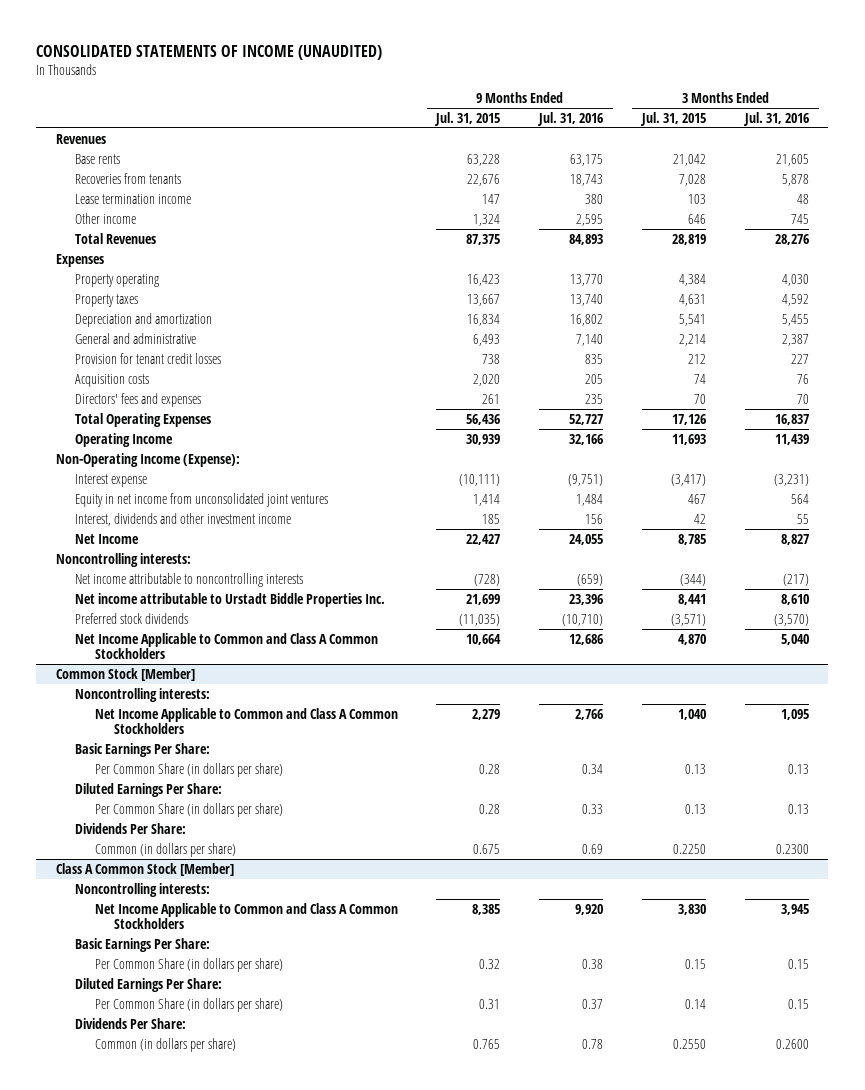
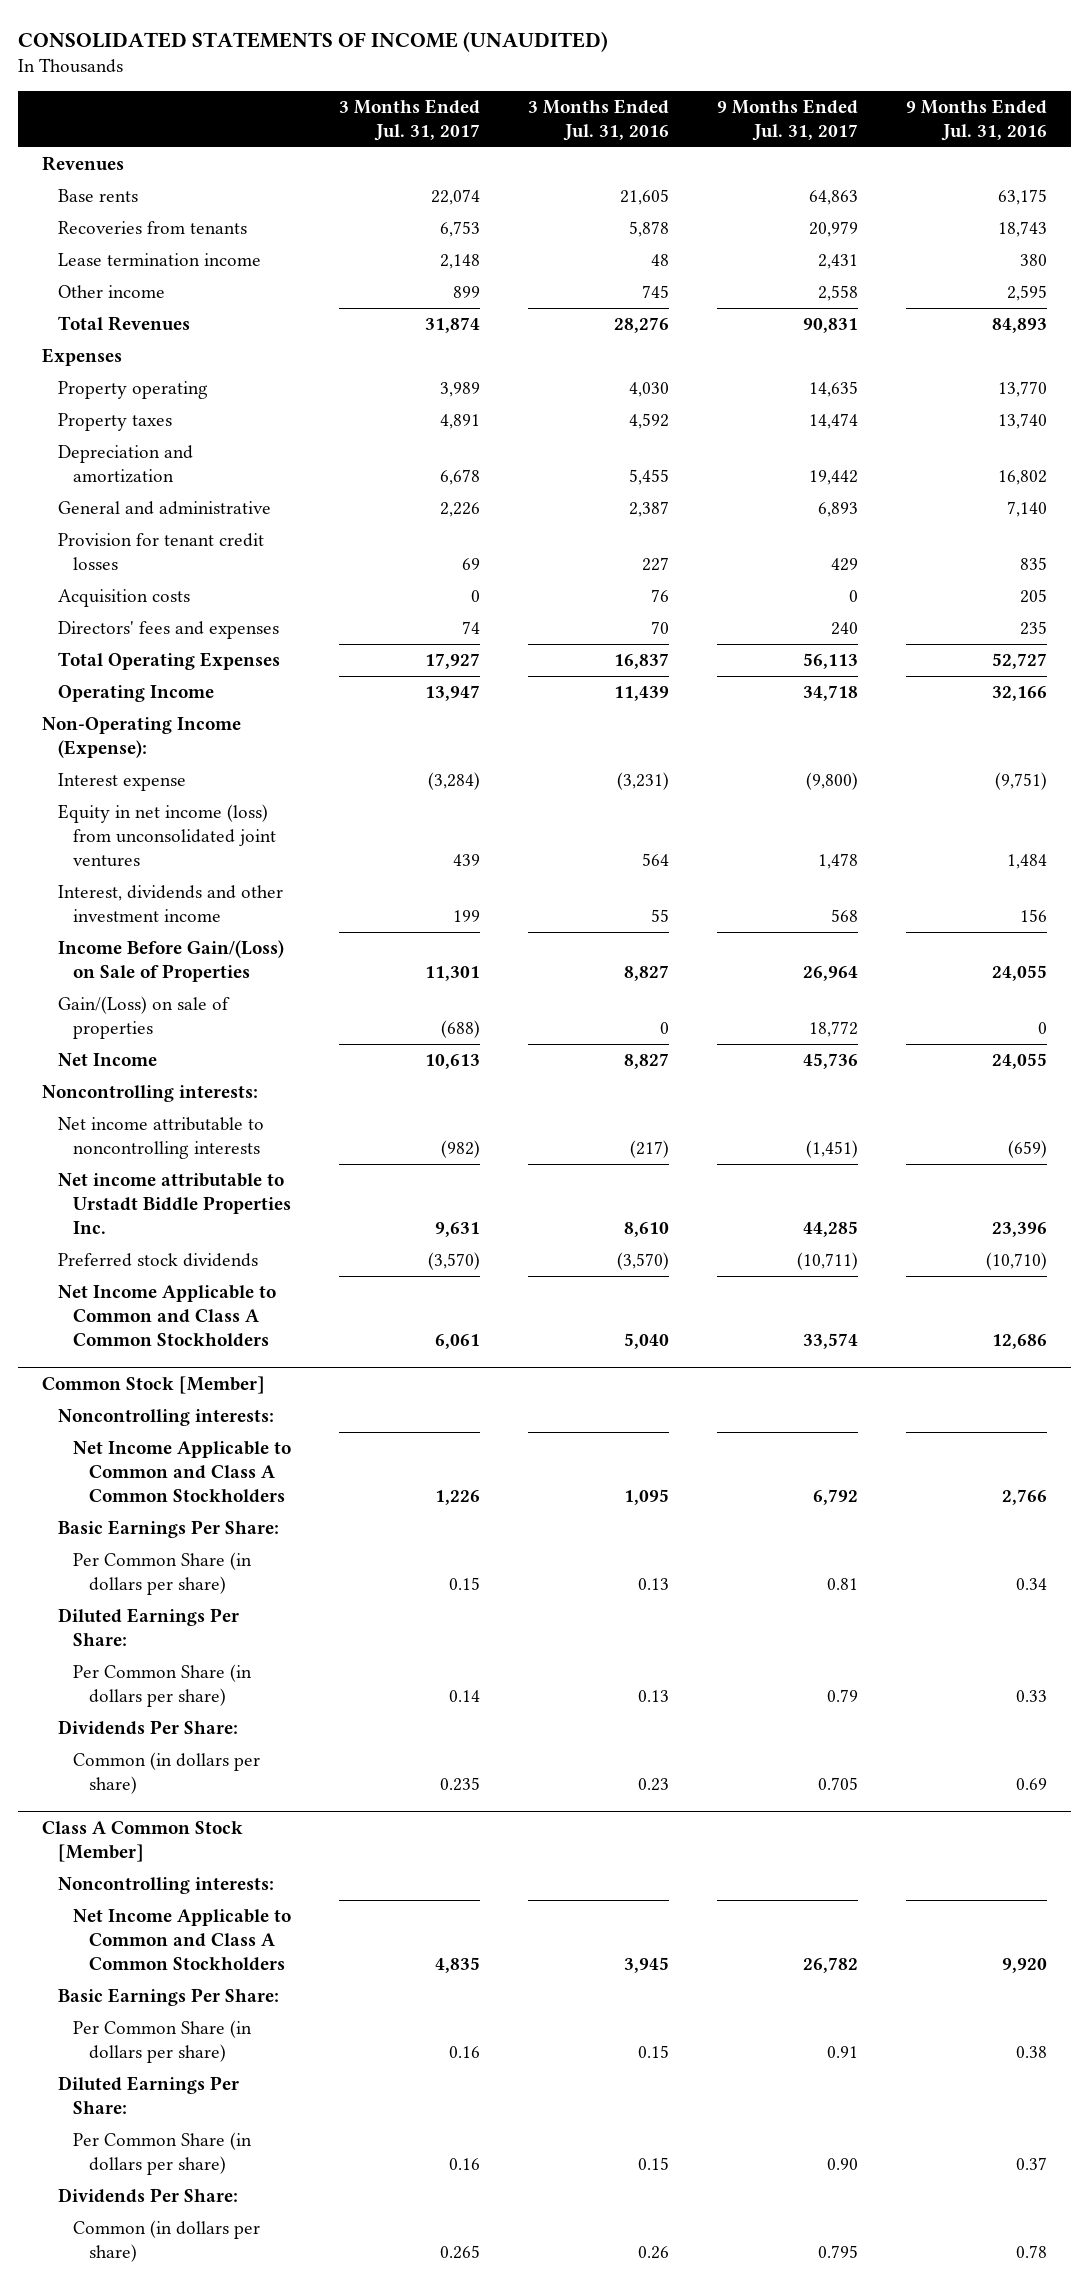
[434,111,501,126] Jul. 31, 2015 -> none
[640,111,707,126] Jul. 31, 2015 -> none
none -> [339,99,481,142] 3 Months Ended Jul. 31, 2017
none -> [717,99,859,142] 9 Months Ended Jul. 31, 2017
[75,492,329,507] Equity in net income from unconsolidated joint ventures -> [57,803,277,867] Equity in net income (loss) from unconsolidated joint ventures
none -> [57,939,284,982] Income Before Gain/(Loss) on Sale of Properties
none -> [57,995,230,1039] Gain/(Loss) on sale of properties
[775,843,809,854] 0.2300 -> [638,1777,670,1791] 0.23
[775,1038,809,1049] 0.2600 -> [638,2245,670,2259] 0.26

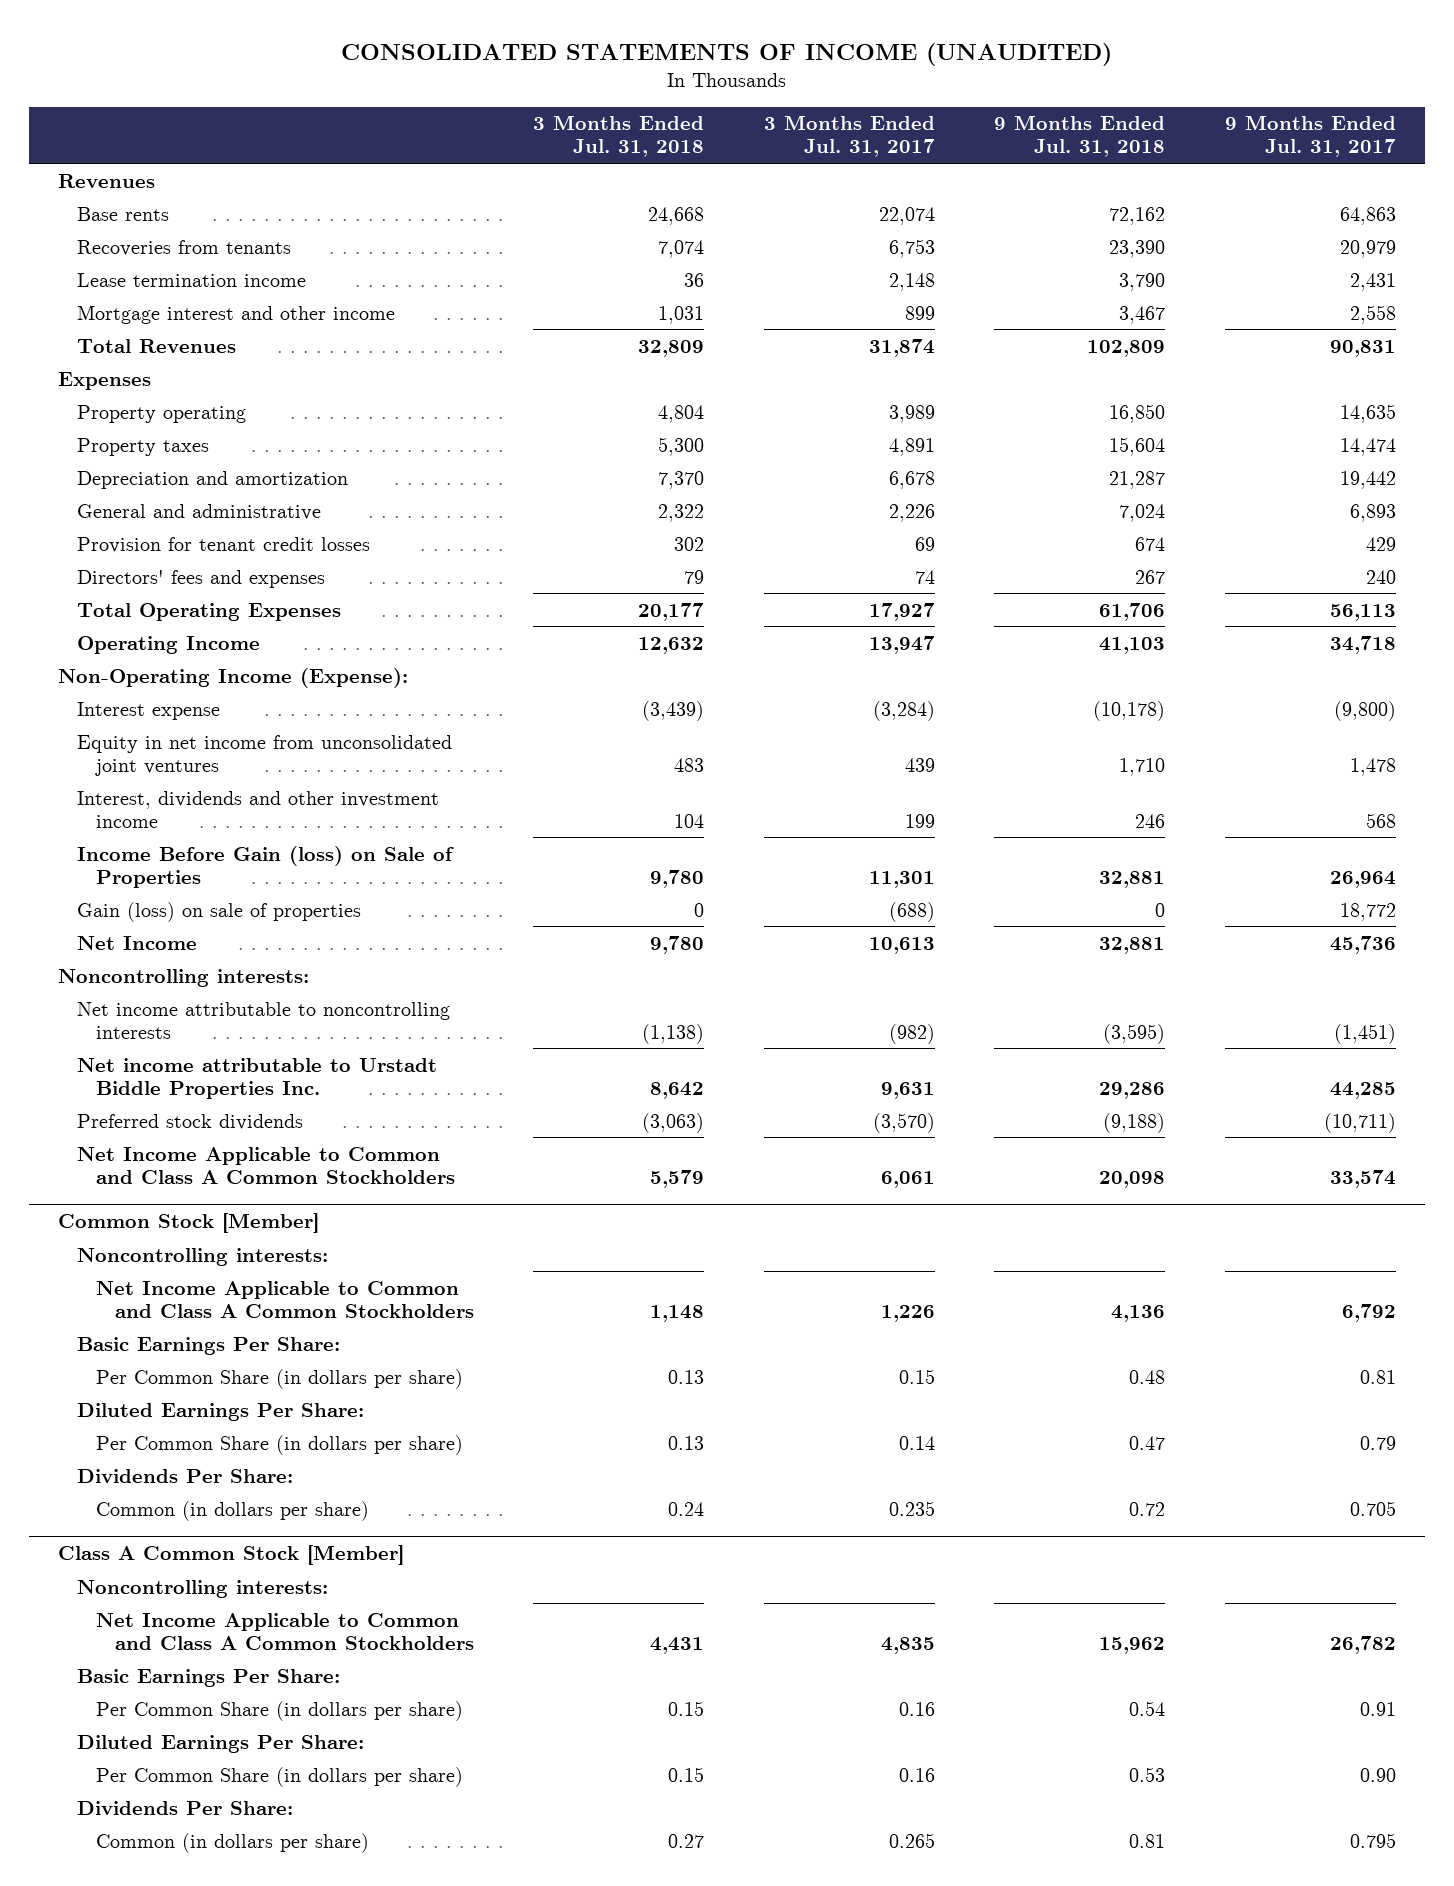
[528,99,670,142] 3 Months Ended Jul. 31, 2016 -> none
[906,99,1048,142] 9 Months Ended Jul. 31, 2016 -> none
none -> [533,115,705,158] 3 Months Ended Jul. 31, 2018
none -> [994,115,1166,158] 9 Months Ended Jul. 31, 2018
[57,284,165,298] Other income -> [77,304,396,324] Mortgage interest and other income
[57,588,190,607] Acquisition costs -> none
[57,803,277,867] Equity in net income (loss) from unconsolidated joint ventures -> [77,734,453,776] Equity in net income from unconsolidated joint ventures
[57,939,284,982] Income Before Gain/(Loss) on Sale of Properties -> [77,845,455,888] Income Before Gain (loss) on Sale of Properties
[57,995,230,1039] Gain/(Loss) on sale of properties -> [77,901,362,922] Gain (loss) on sale of properties

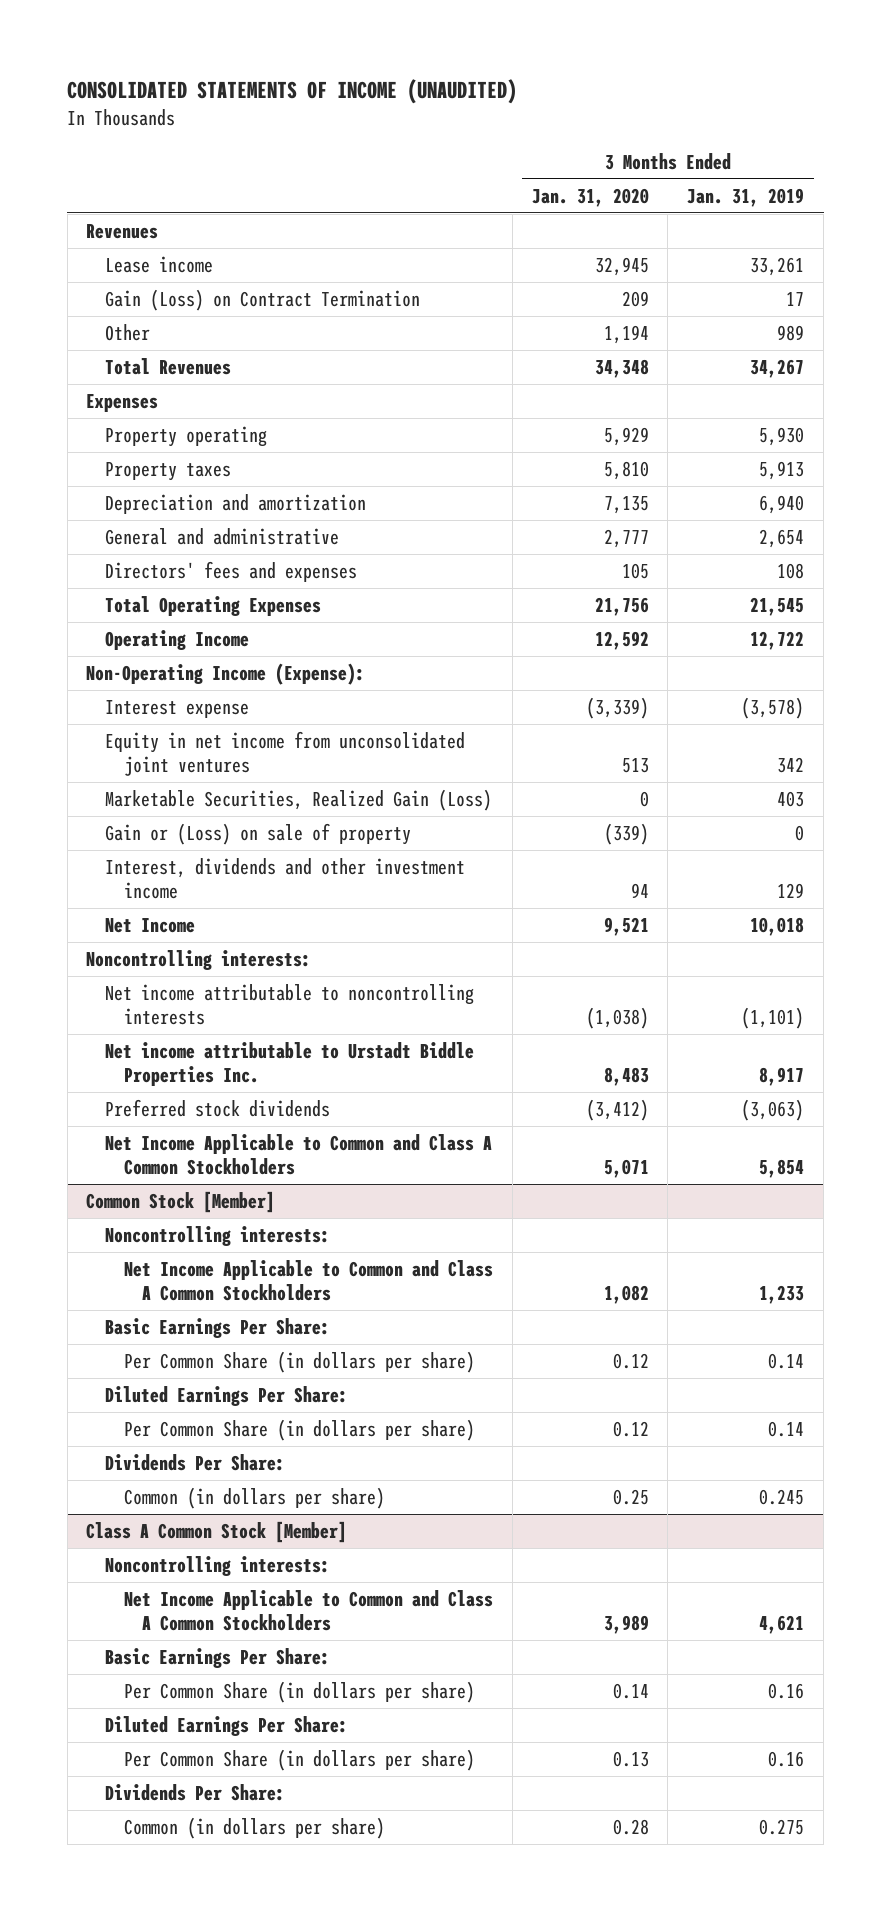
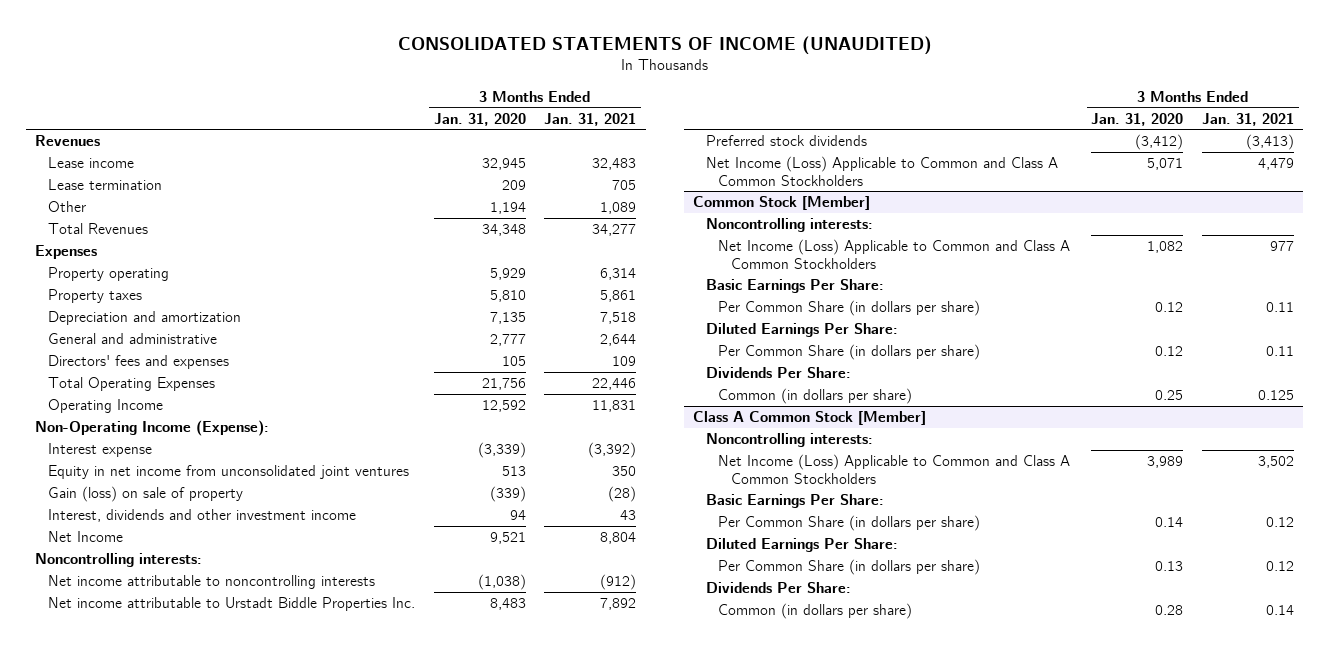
[687,187,805,207] Jan. 31, 2019 -> none
none -> [544,112,637,126] Jan. 31, 2021
[105,289,421,312] Gain (Loss) on Contract Termination -> [48,179,163,191] Lease termination
[105,789,493,812] Marketable Securities, Realized Gain (Loss) -> none
[105,823,412,846] Gain or (Loss) on sale of property -> [48,486,244,503] Gain (loss) on sale of property
[105,1134,493,1176] Net Income Applicable to Common and Class A Common Stockholders -> [705,156,1058,186] Net Income (Loss) Applicable to Common and Class A Common Stockholders
[123,1260,493,1302] Net Income Applicable to Common and Class A Common Stockholders -> [718,239,1071,269] Net Income (Loss) Applicable to Common and Class A Common Stockholders
[123,1590,493,1632] Net Income Applicable to Common and Class A Common Stockholders -> [718,454,1071,484] Net Income (Loss) Applicable to Common and Class A Common Stockholders

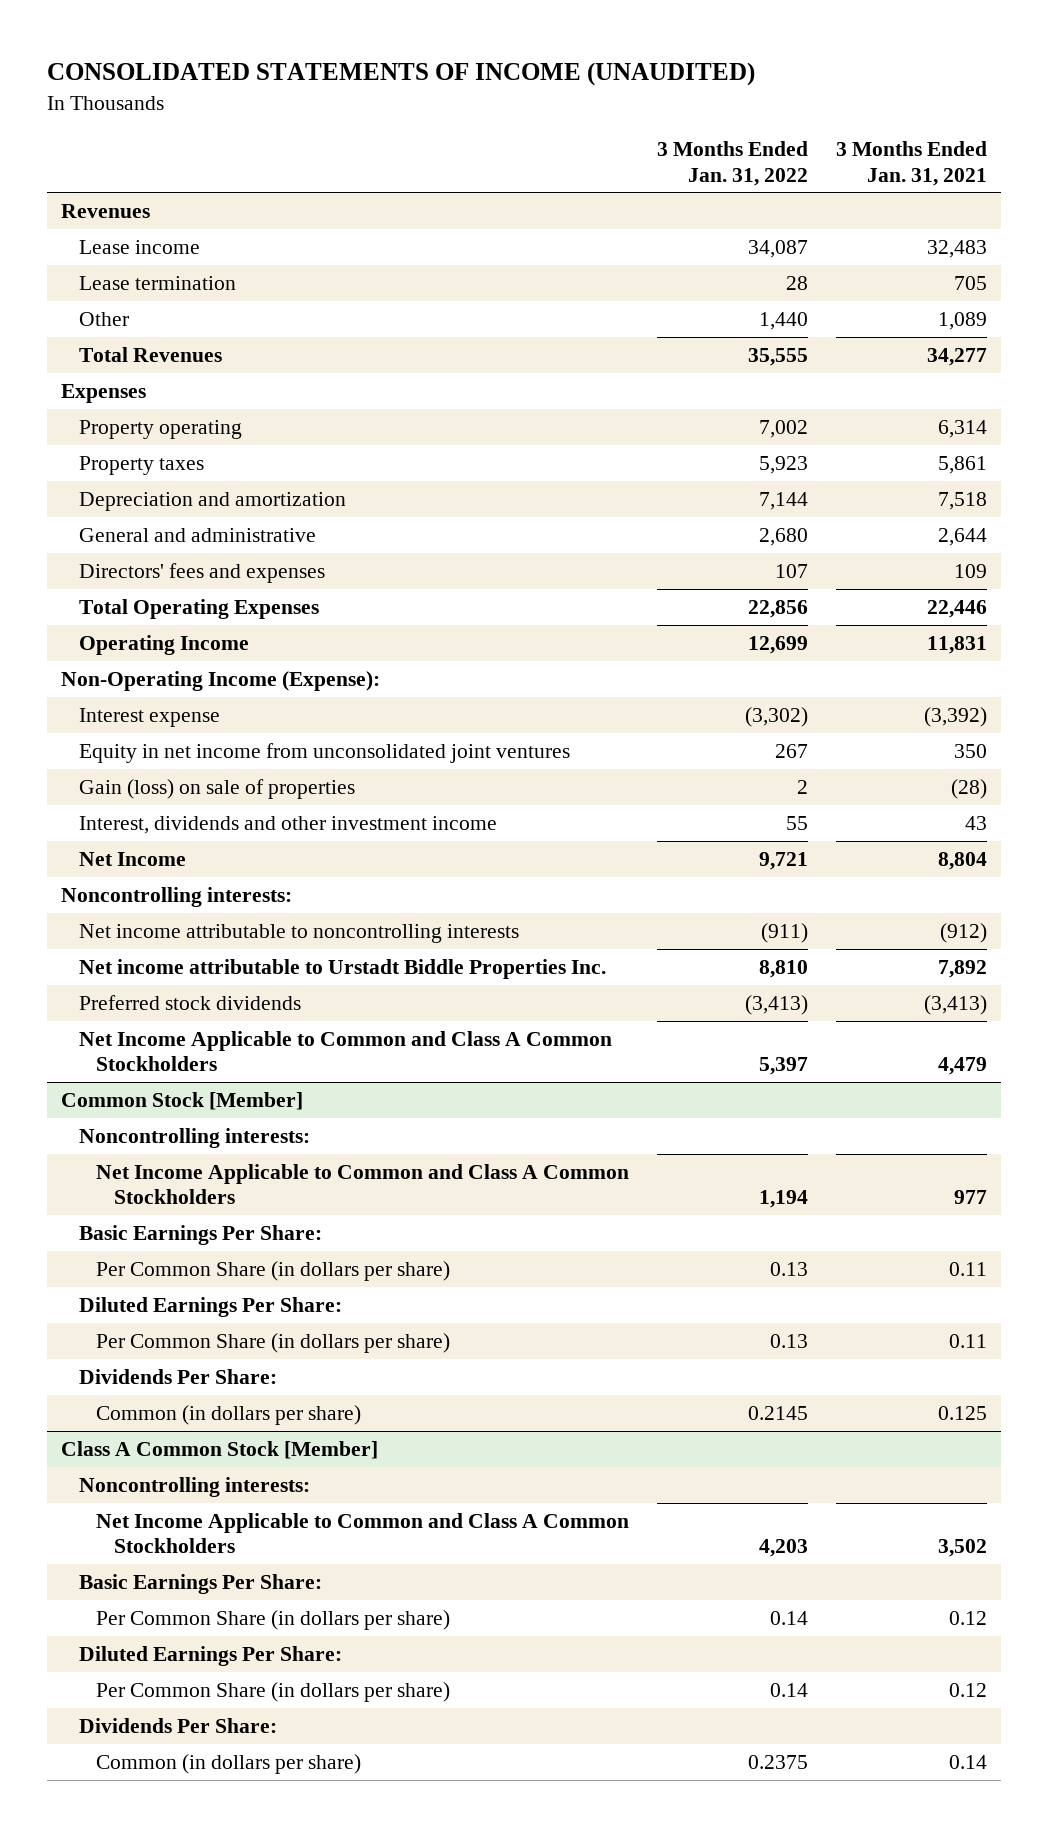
[433,112,526,126] Jan. 31, 2020 -> none
none -> [657,141,809,186] 3 Months Ended Jan. 31, 2022
[48,486,244,503] Gain (loss) on sale of property -> [78,778,355,799] Gain (loss) on sale of properties
[705,156,1058,186] Net Income (Loss) Applicable to Common and Class A Common Stockholders -> [78,1030,612,1072] Net Income Applicable to Common and Class A Common Stockholders
[718,239,1071,269] Net Income (Loss) Applicable to Common and Class A Common Stockholders -> [96,1163,630,1205] Net Income Applicable to Common and Class A Common Stockholders
[718,454,1071,484] Net Income (Loss) Applicable to Common and Class A Common Stockholders -> [96,1512,630,1554] Net Income Applicable to Common and Class A Common Stockholders

